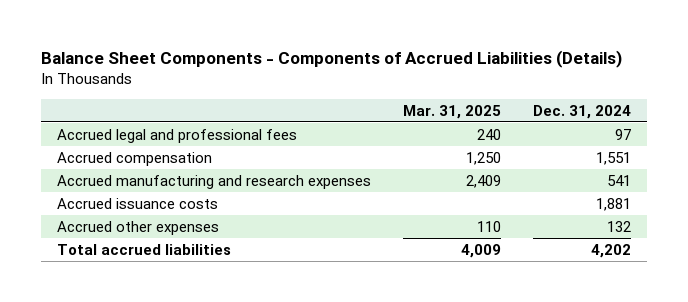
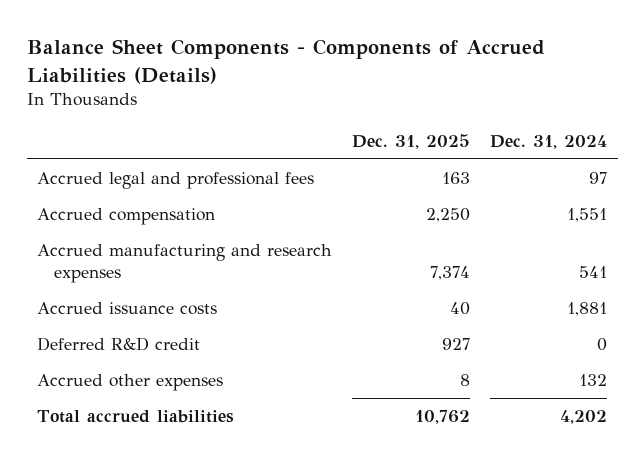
[402,104,501,119] Mar. 31, 2025 -> none
none -> [352,133,471,149] Dec. 31, 2025
none -> [36,336,200,351] Deferred R&D credit

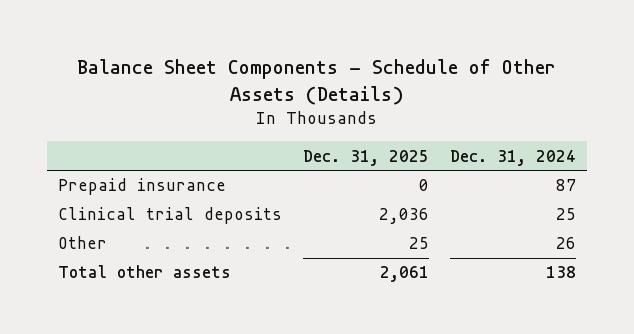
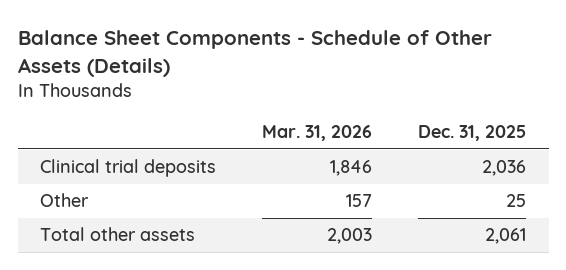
[450,149,577,166] Dec. 31, 2024 -> none
none -> [262,124,373,141] Mar. 31, 2026
[57,178,226,196] Prepaid insurance -> none

